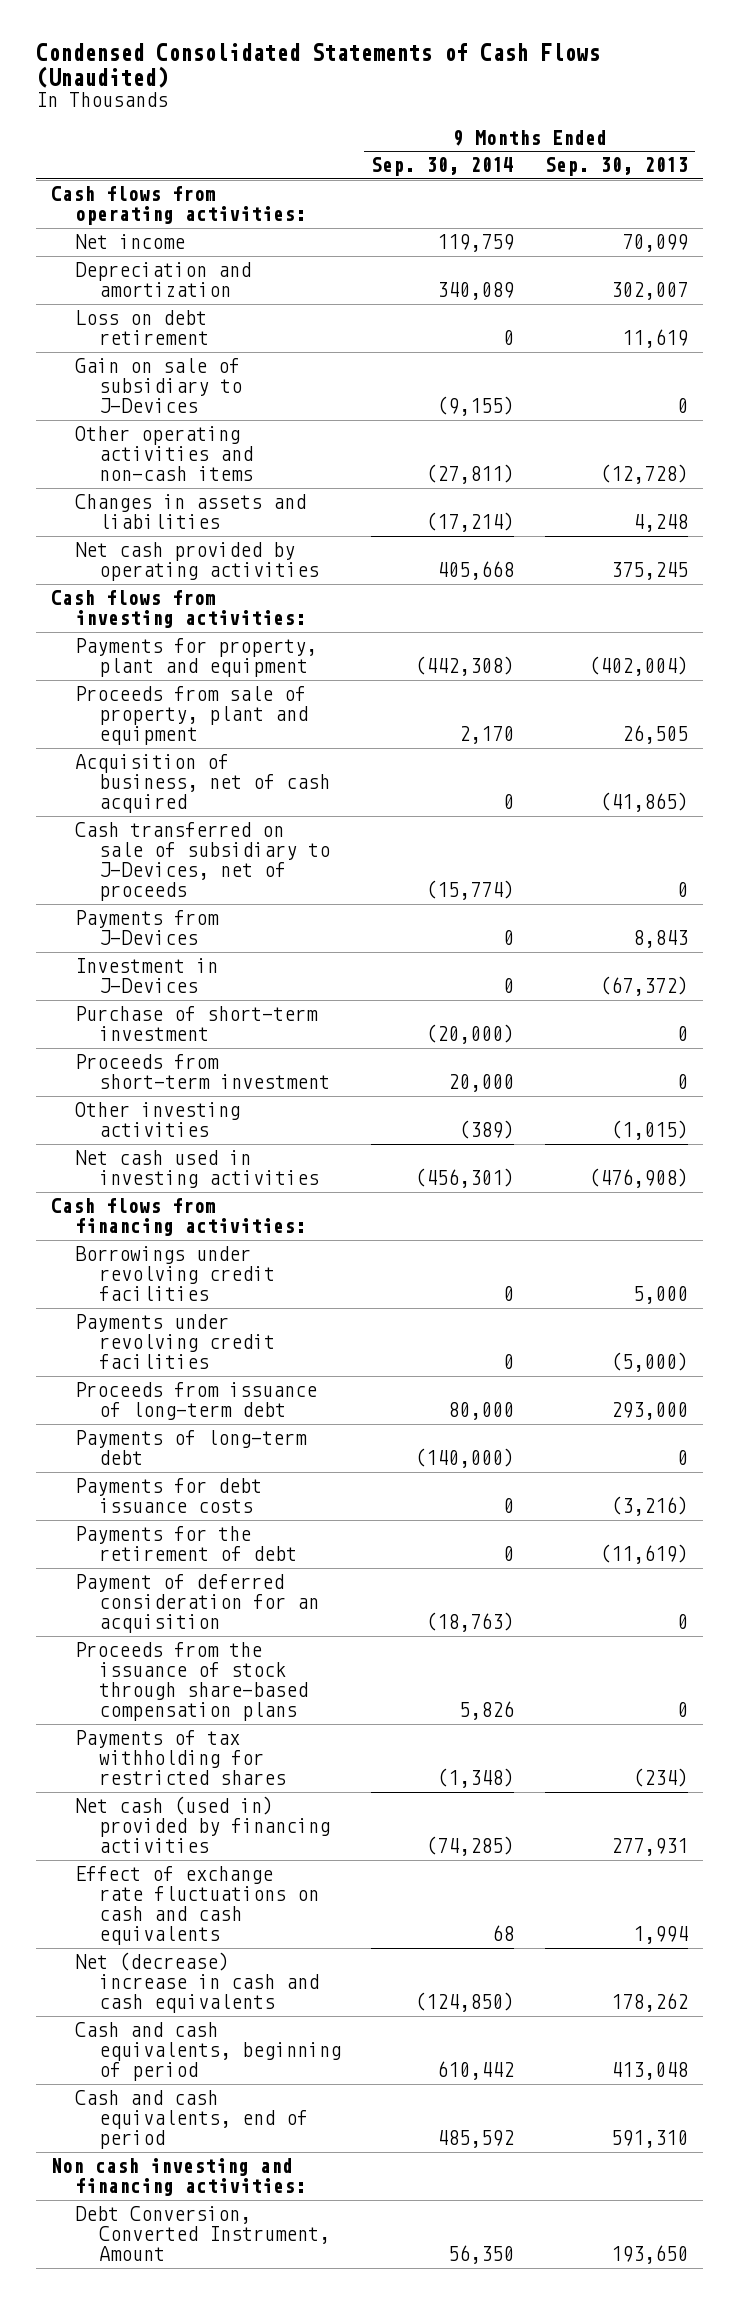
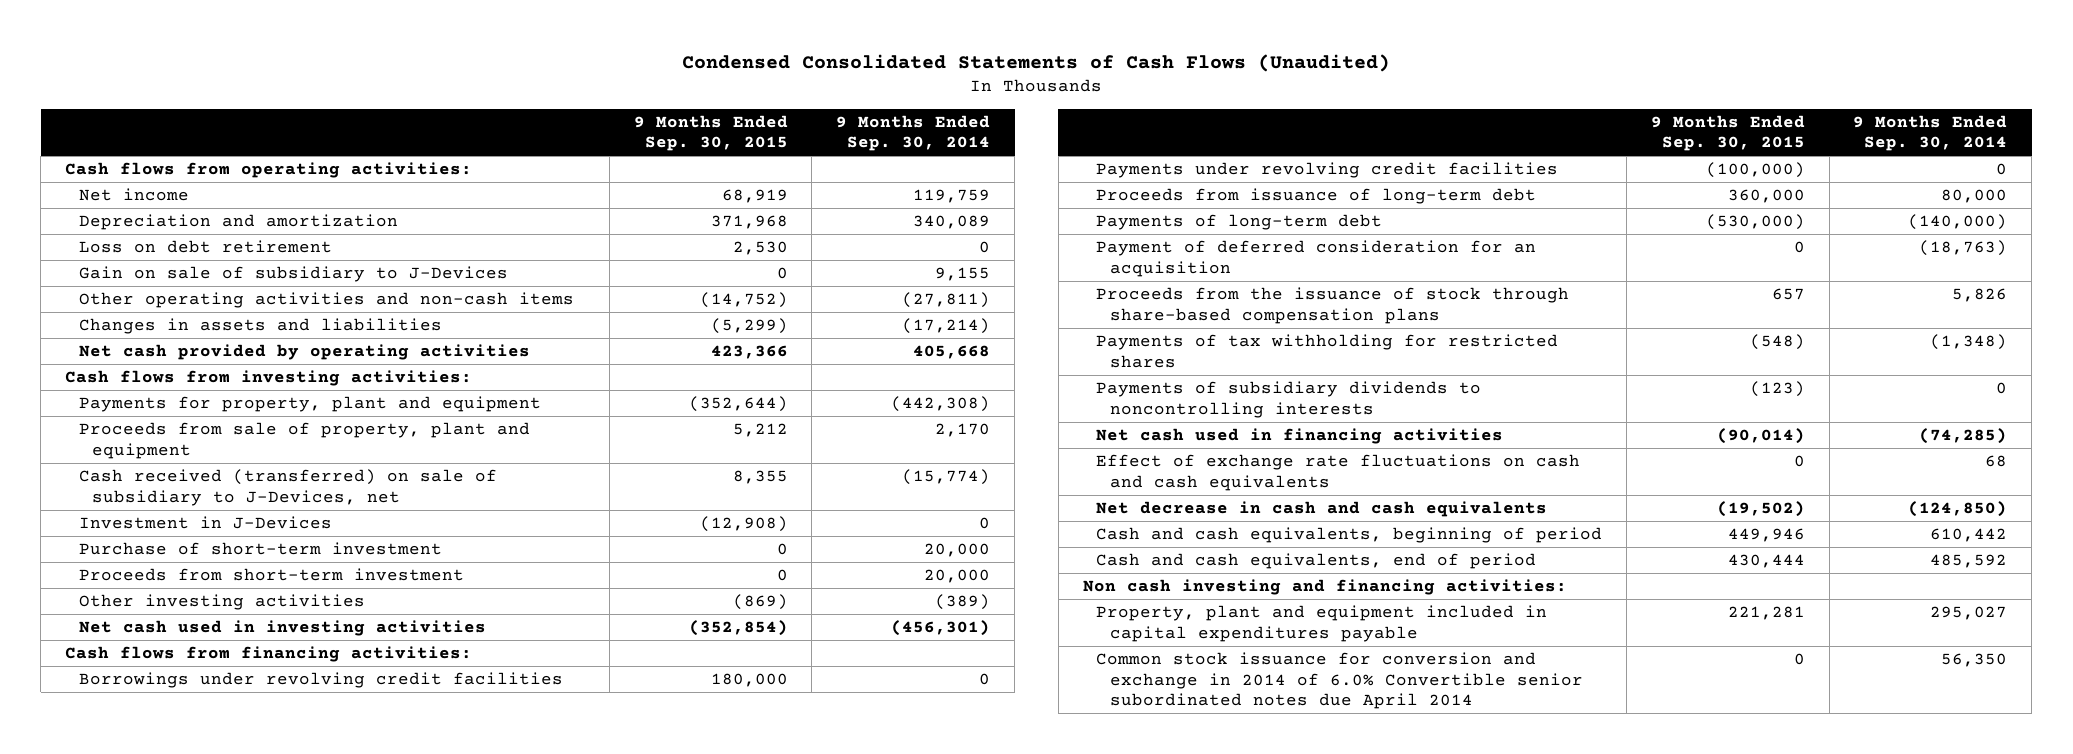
[544,157,688,177] Sep. 30, 2013 -> none
none -> [633,115,788,152] 9 Months Ended Sep. 30, 2015
[437,396,515,417] (9,155) -> [935,267,991,282] 9,155
[74,754,331,814] Acquisition of business, net of cash acquired -> none
[74,910,219,946] Payments from J-Devices -> none
[74,822,331,902] Cash transferred on sale of subsidiary to J-Devices, net of proceeds -> [78,469,497,506] Cash received (transferred) on sale of subsidiary to J-Devices, net
[426,1024,515,1045] (20,000) -> [924,543,991,558] 20,000
[74,1478,262,1514] Payments for debt issuance costs -> none
[74,1526,298,1562] Payments for the retirement of debt -> none
none -> [1096,381,1482,418] Payments of subsidiary dividends to noncontrolling interests
[74,1796,331,1854] Net cash (used in) provided by financing activities -> [1096,428,1504,445] Net cash used in financing activities
[74,1952,320,2014] Net (decrease) increase in cash and cash equivalents -> [1096,501,1548,518] Net decrease in cash and cash equivalents
none -> [1096,605,1548,642] Property, plant and equipment included in capital expenditures payable
[74,2206,331,2262] Debt Conversion, Converted Instrument, Amount -> [1096,652,1583,709] Common stock issuance for conversion and exchange in 2014 of 6.0% Convertible senior subordinated notes due April 2014

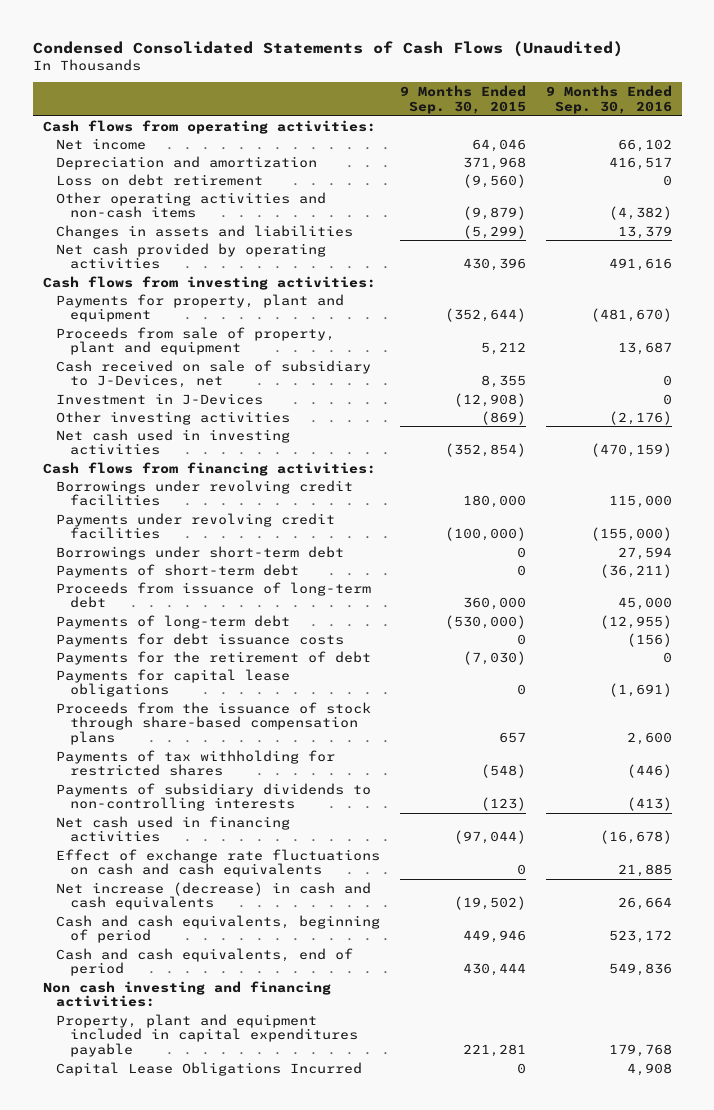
[836,115,991,152] 9 Months Ended Sep. 30, 2014 -> none
none -> [545,85,672,114] 9 Months Ended Sep. 30, 2016
[721,189,788,204] 68,919 -> [471,138,526,152] 64,046
[78,266,508,283] Gain on sale of subsidiary to J-Devices -> none
[732,241,788,256] 2,530 -> [462,173,526,188] (9,560)
[699,292,788,309] (14,752) -> [462,206,526,221] (9,879)
[710,345,788,360] 423,366 -> [462,258,526,272] 430,396
[78,469,497,506] Cash received (transferred) on sale of subsidiary to J-Devices, net -> [56,359,372,389] Cash received on sale of subsidiary to J-Devices, net
[78,542,442,556] Purchase of short-term investment -> none
[78,568,464,582] Proceeds from short-term investment -> none
none -> [56,545,345,560] Borrowings under short-term debt
none -> [56,563,300,578] Payments of short-term debt
[1096,240,1537,277] Payment of deferred consideration for an acquisition -> none
none -> [56,632,345,647] Payments for debt issuance costs
none -> [56,650,372,665] Payments for the retirement of debt
none -> [56,668,291,698] Payments for capital lease obligations
[1096,381,1482,418] Payments of subsidiary dividends to noncontrolling interests -> [56,782,372,812] Payments of subsidiary dividends to non-controlling interests
[1716,428,1805,445] (90,014) -> [453,830,526,845] (97,044)
[1096,501,1548,518] Net decrease in cash and cash equivalents -> [56,881,372,911] Net increase (decrease) in cash and cash equivalents
[1096,652,1583,709] Common stock issuance for conversion and exchange in 2014 of 6.0% Convertible senior subordinated notes due April 2014 -> none
none -> [56,1061,363,1076] Capital Lease Obligations Incurred

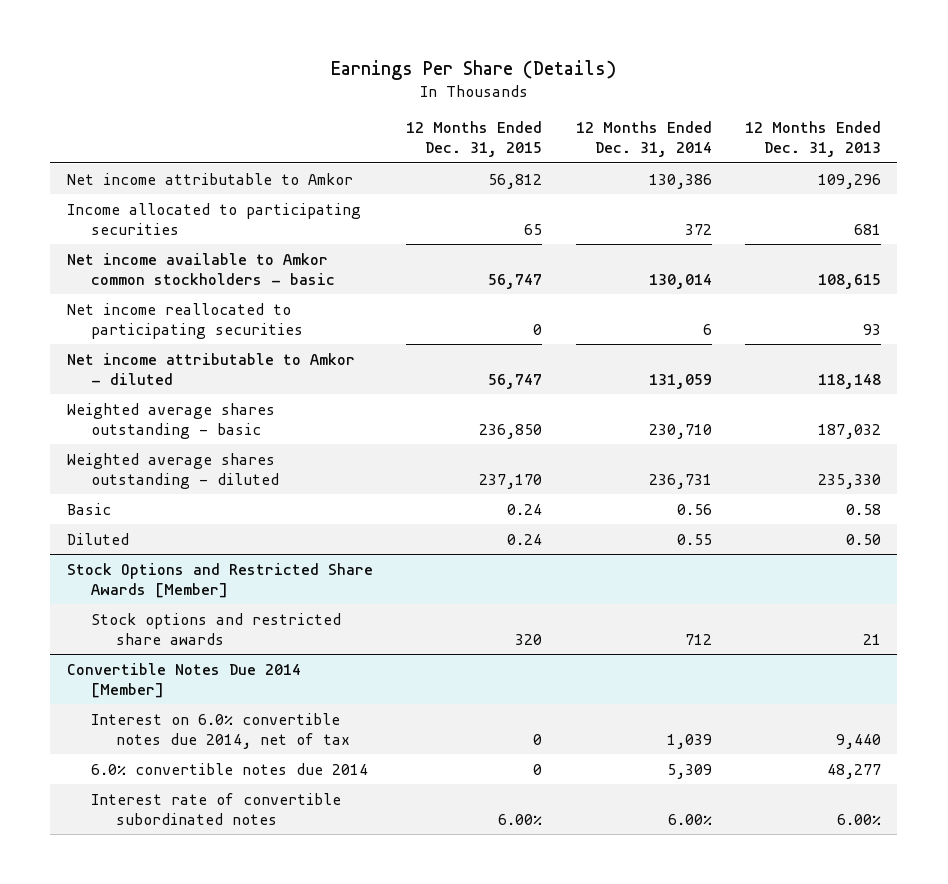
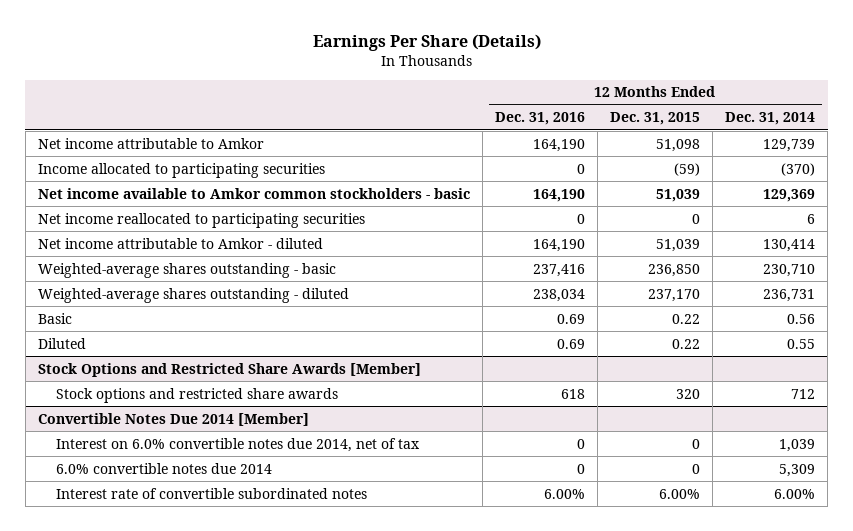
[744,121,881,158] 12 Months Ended Dec. 31, 2013 -> none
none -> [495,112,586,126] Dec. 31, 2016
[488,173,543,189] 56,812 -> [656,138,701,152] 51,098
[648,173,712,189] 130,386 -> [763,138,816,152] 129,739
[524,223,543,235] 65 -> [674,162,701,176] (59)
[684,223,712,235] 372 -> [781,162,816,176] (370)
[488,273,543,289] 56,747 -> [656,188,701,202] 51,039
[648,273,712,289] 130,014 -> [763,188,816,202] 129,369
[488,373,543,389] 56,747 -> [656,238,701,252] 51,039
[648,373,712,389] 131,059 -> [763,238,816,252] 130,414
[67,402,276,439] Weighted average shares outstanding - basic -> [38,262,337,278] Weighted-average shares outstanding - basic
[67,452,280,489] Weighted average shares outstanding - diluted -> [38,287,350,303] Weighted-average shares outstanding - diluted
[507,503,543,515] 0.24 -> [672,313,701,324] 0.22
[507,533,543,545] 0.24 -> [672,338,701,349] 0.22

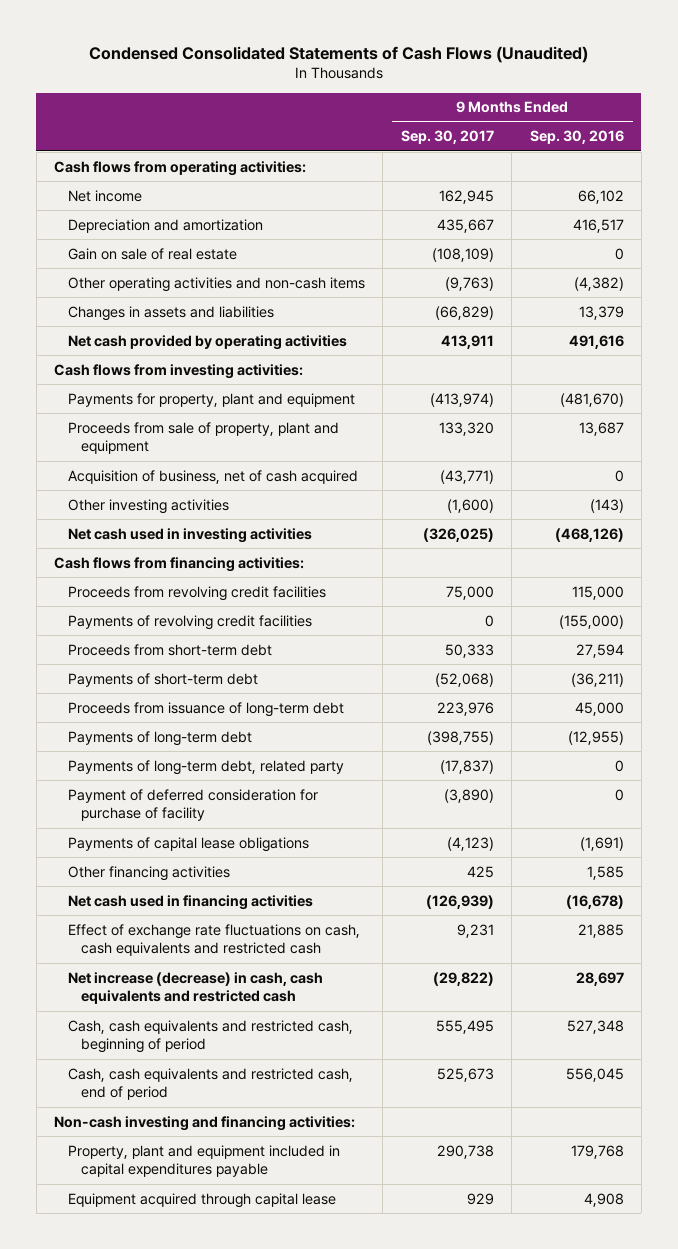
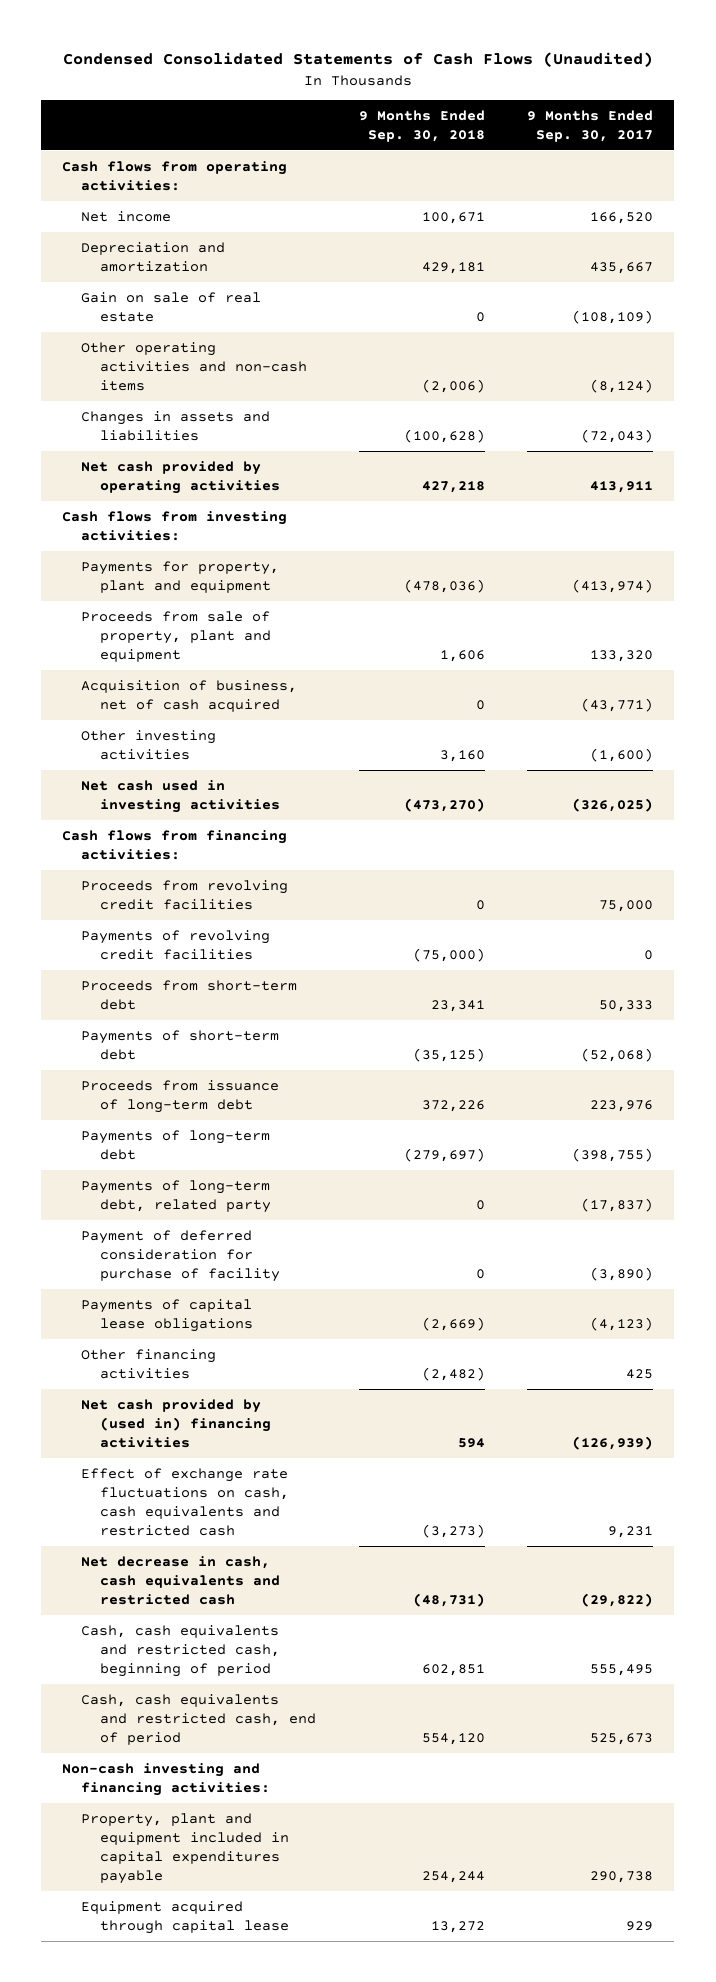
[529,130,624,145] Sep. 30, 2016 -> none
none -> [358,109,485,142] 9 Months Ended Sep. 30, 2018
[438,189,494,204] 162,945 -> [590,211,654,224] 166,520
[444,276,494,291] (9,763) -> [590,378,654,393] (8,124)
[434,305,494,320] (66,829) -> [581,428,654,443] (72,043)
[67,894,313,910] Net cash used in financing activities -> [81,1398,272,1448] Net cash provided by (used in) financing activities
[67,971,323,1005] Net increase (decrease) in cash, cash equivalents and restricted cash -> [81,1555,281,1605] Net decrease in cash, cash equivalents and restricted cash

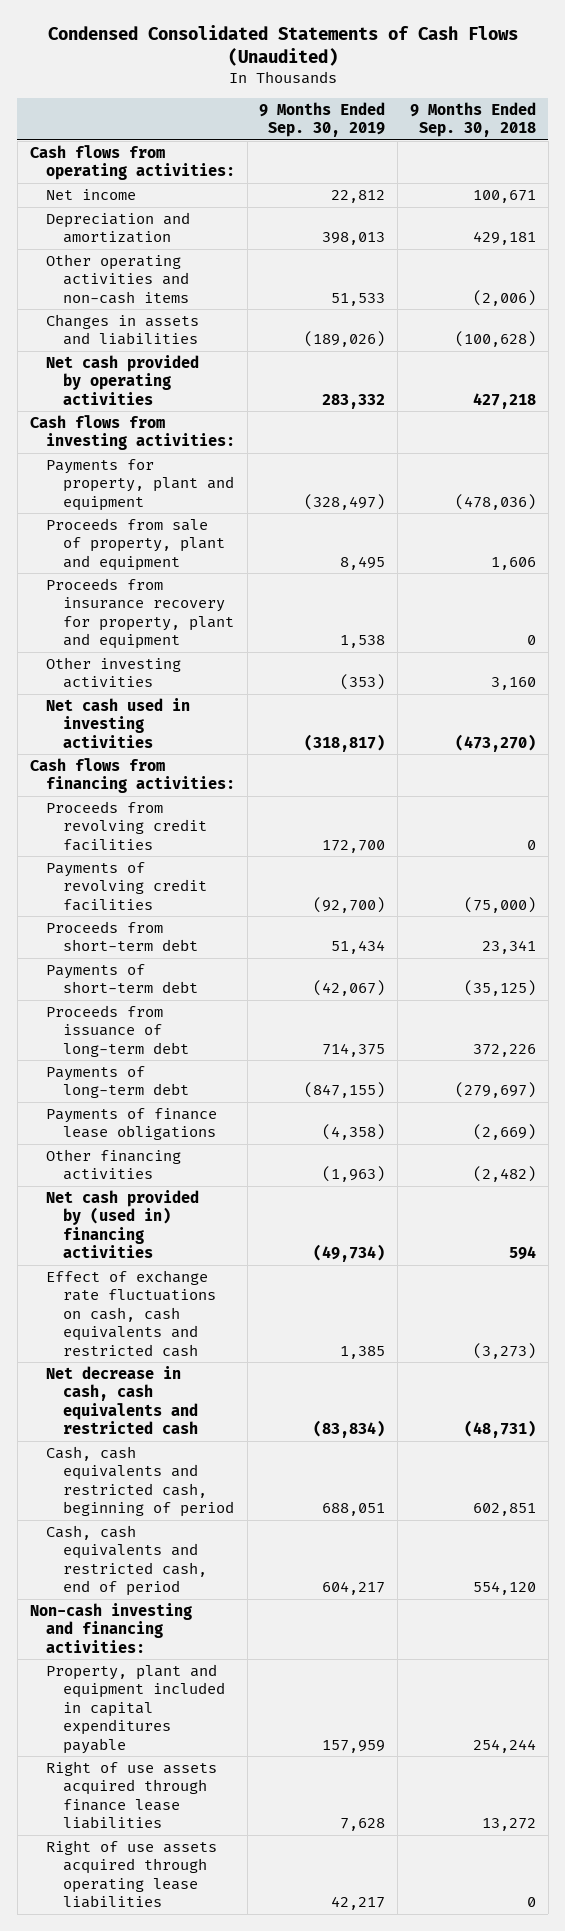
[527,109,654,142] 9 Months Ended Sep. 30, 2017 -> none
none -> [259,101,386,138] 9 Months Ended Sep. 30, 2019
[81,291,262,322] Gain on sale of real estate -> none
[81,679,298,712] Acquisition of business, net of cash acquired -> none
none -> [46,577,234,650] Proceeds from insurance recovery for property, plant and equipment
[81,1179,272,1213] Payments of long-term debt, related party -> none
[81,1229,281,1282] Payment of deferred consideration for purchase of facility -> none
[81,1298,254,1332] Payments of capital lease obligations -> [46,1107,218,1141] Payments of finance lease obligations
[81,1900,290,1934] Equipment acquired through capital lease -> [46,1760,218,1830] Right of use assets acquired through finance lease liabilities
none -> [46,1839,218,1909] Right of use assets acquired through operating lease liabilities

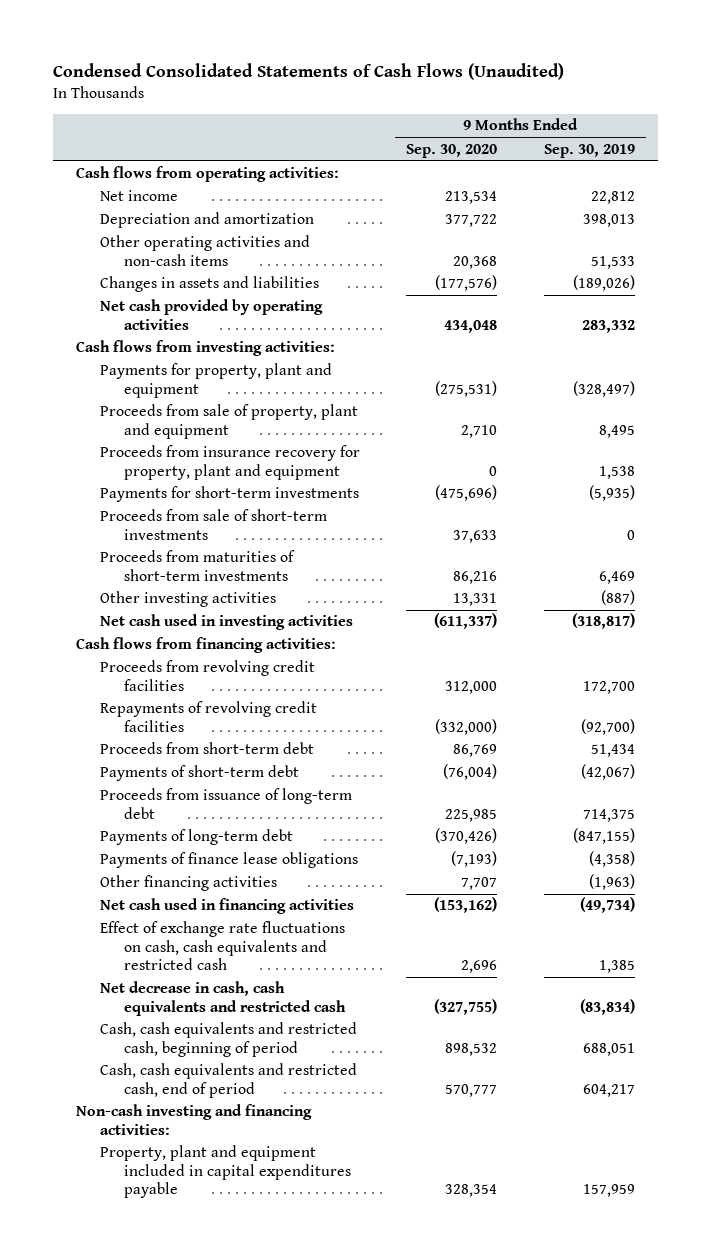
[409,101,536,138] 9 Months Ended Sep. 30, 2018 -> none
none -> [406,143,498,158] Sep. 30, 2020
none -> [100,486,360,503] Payments for short-term investments
none -> [100,509,328,540] Proceeds from sale of short-term investments
none -> [100,550,296,581] Proceeds from maturities of short-term investments
[340,674,386,691] (353) -> [600,590,635,606] (887)
[46,861,207,911] Payments of revolving credit facilities -> [100,701,318,732] Repayments of revolving credit facilities
[46,1189,200,1259] Net cash provided by (used in) financing activities -> [100,898,355,915] Net cash used in financing activities
[46,1760,218,1830] Right of use assets acquired through finance lease liabilities -> none
[46,1839,218,1909] Right of use assets acquired through operating lease liabilities -> none

